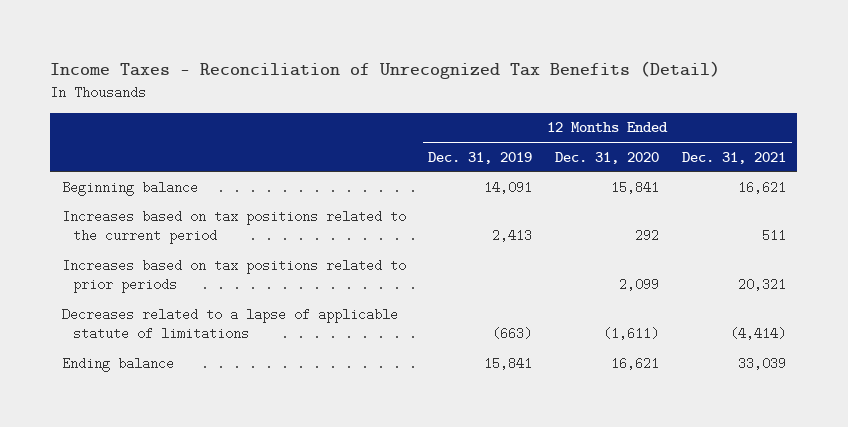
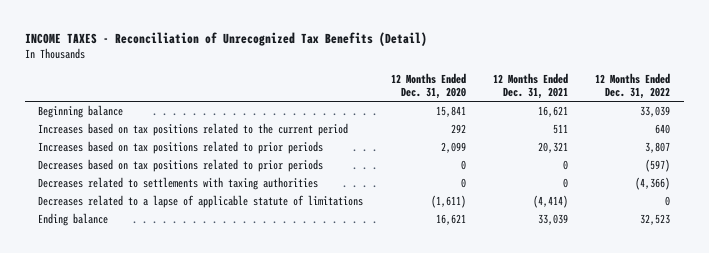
[50,61,721,80] Income Taxes - Reconciliation of Unrecognized Tax Benefits (Detail) -> [24,31,427,46] INCOME TAXES - Reconciliation of Unrecognized Tax Benefits (Detail)
[428,151,533,164] Dec. 31, 2019 -> none
none -> [595,72,671,100] 12 Months Ended Dec. 31, 2022
none -> [38,158,324,172] Decreases based on tax positions related to prior periods
none -> [38,176,319,190] Decreases related to settlements with taxing authorities

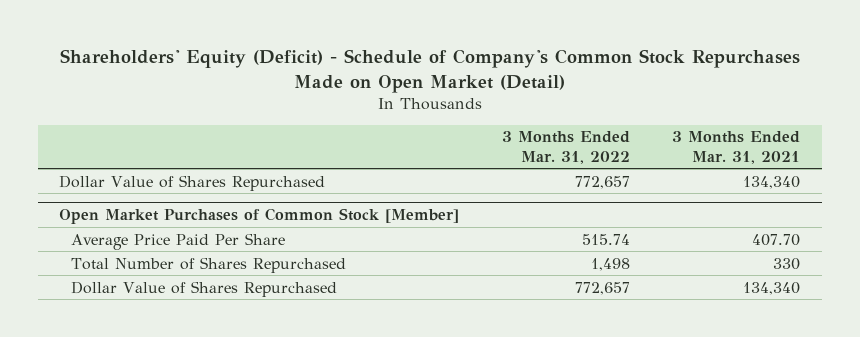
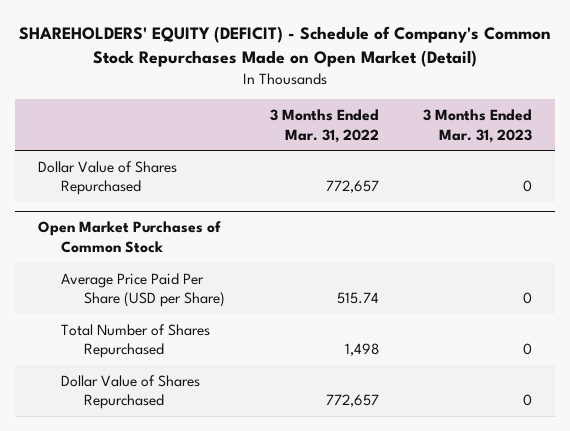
[59,48,800,93] Shareholders' Equity (Deficit) - Schedule of Company's Common Stock Repurchases Made on Open Market (Detail) -> [19,26,552,68] SHAREHOLDERS' EQUITY (DEFICIT) - Schedule of Company's Common Stock Repurchases Made on Open Market (Detail)
[672,131,801,164] 3 Months Ended Mar. 31, 2021 -> none
none -> [423,108,533,143] 3 Months Ended Mar. 31, 2023
[59,208,460,225] Open Market Purchases of Common Stock [Member] -> [37,221,221,254] Open Market Purchases of Common Stock
[70,232,285,250] Average Price Paid Per Share -> [60,272,225,308] Average Price Paid Per Share (USD per Share)

